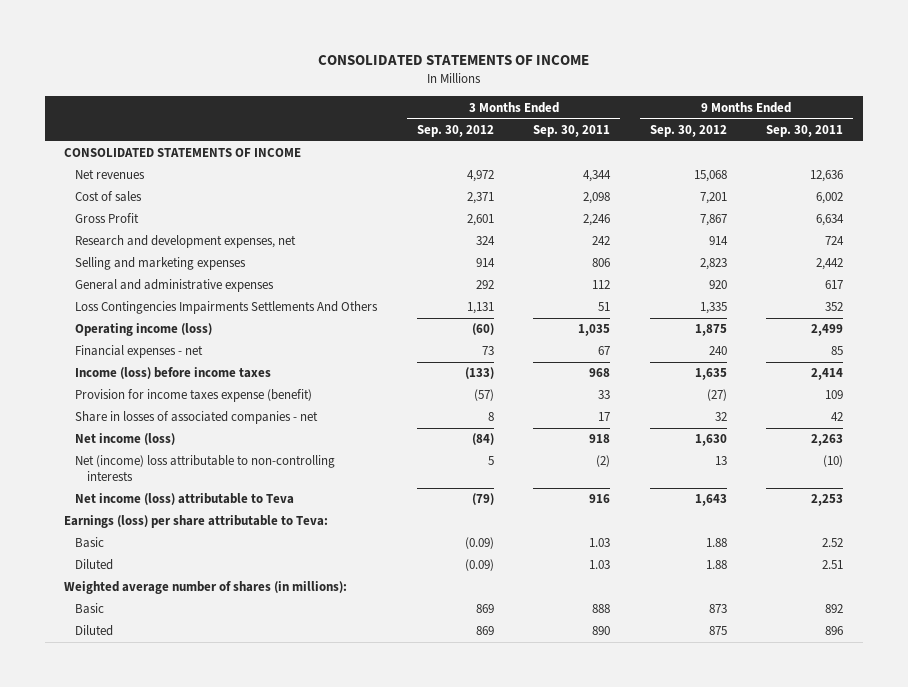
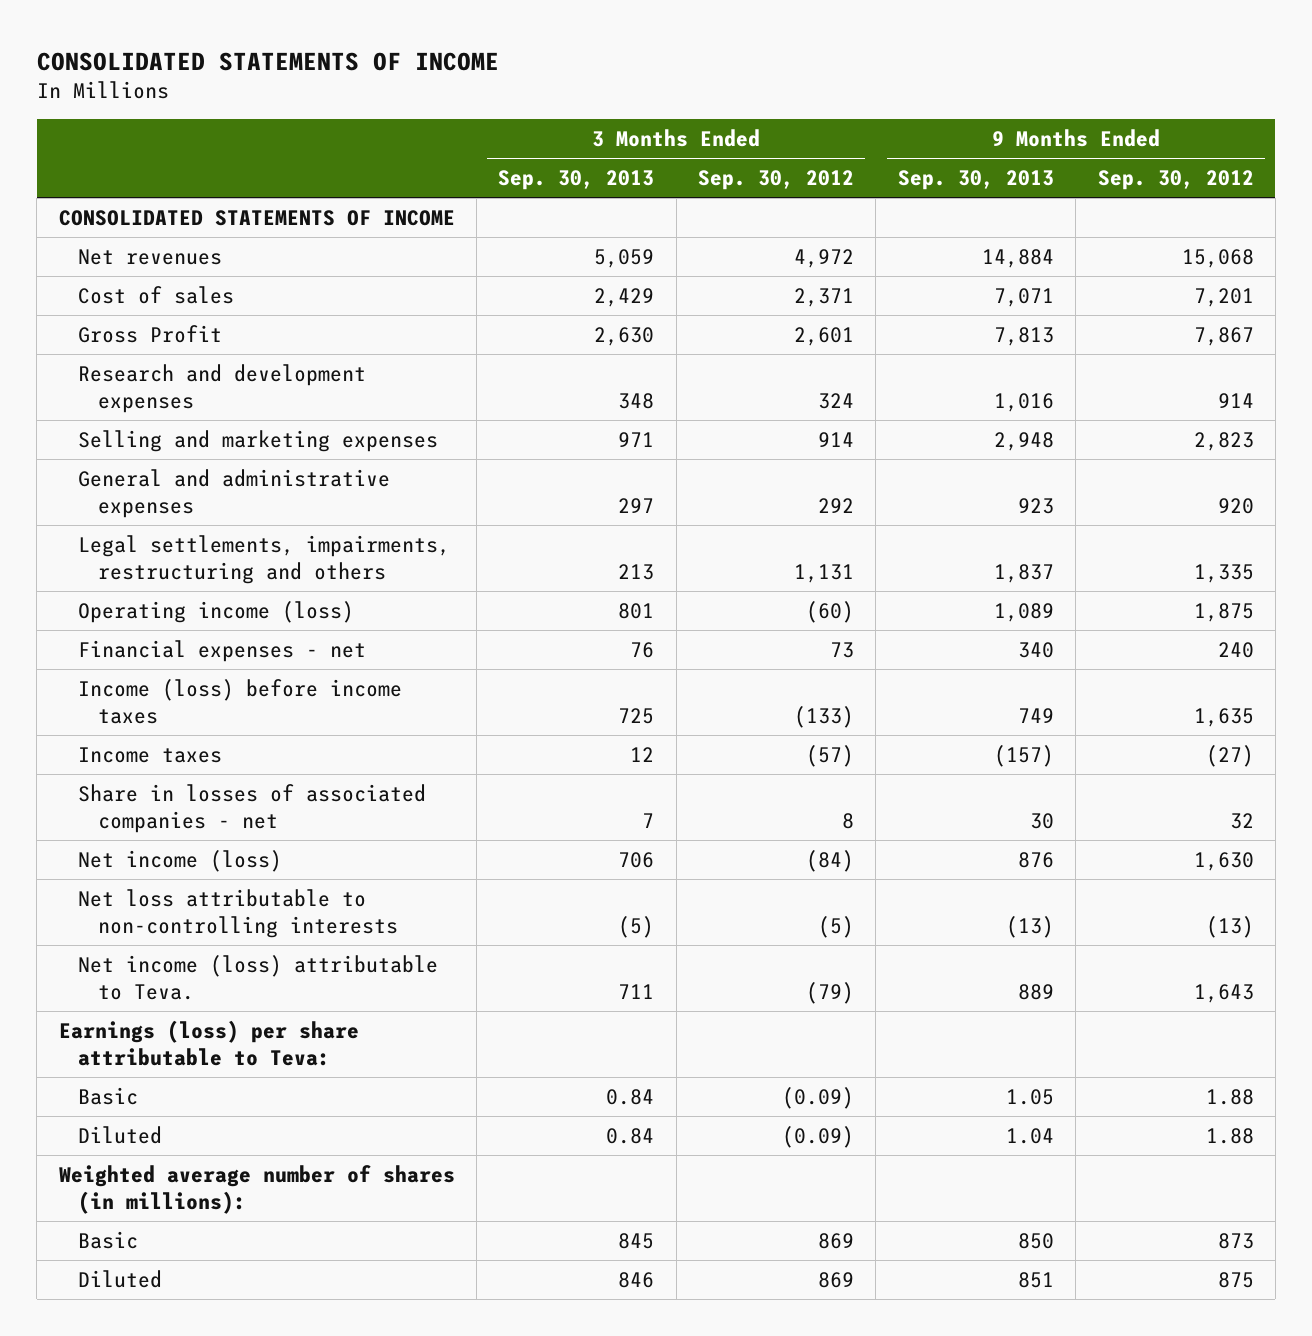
[533,124,611,137] Sep. 30, 2011 -> none
[766,124,844,137] Sep. 30, 2011 -> none
none -> [498,169,655,190] Sep. 30, 2013
none -> [897,169,1054,190] Sep. 30, 2013
[75,235,297,249] Research and development expenses, net -> [78,363,367,414] Research and development expenses
[75,301,379,315] Loss Contingencies Impairments Settlements And Others -> [78,534,451,585] Legal settlements, impairments, restructuring and others
[75,389,313,403] Provision for income taxes expense (benefit) -> [78,746,223,763] Income taxes
[75,455,336,482] Net (income) loss attributable to non-controlling interests -> [78,888,398,939] Net loss attributable to non-controlling interests
[487,456,494,466] 5 -> [818,916,855,939] (5)
[714,456,727,466] 13 -> [1205,916,1254,939] (13)
[75,493,295,506] Net income (loss) attributable to Teva -> [78,954,439,1001] Net income (loss) attributable to Teva.

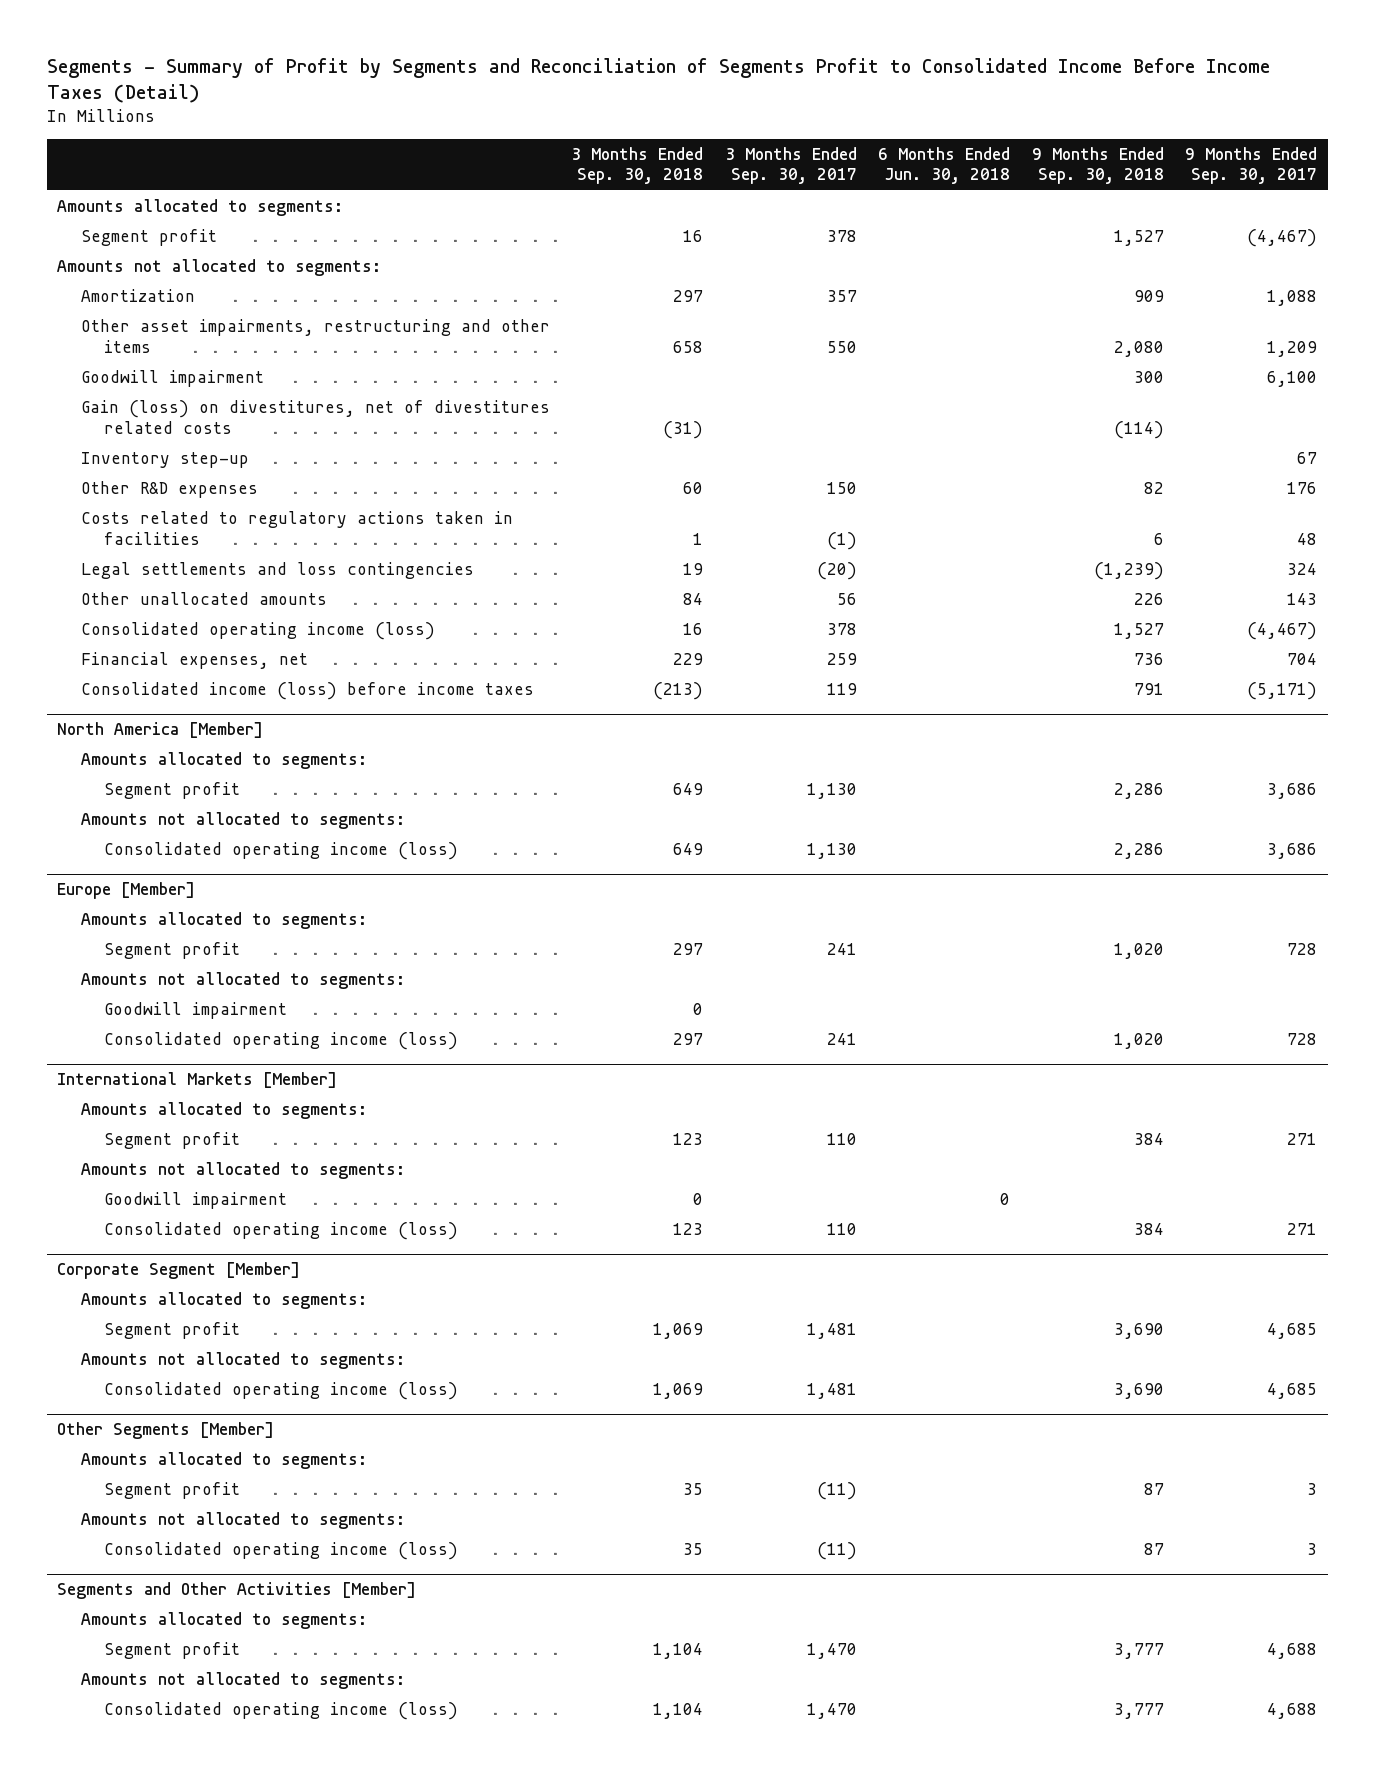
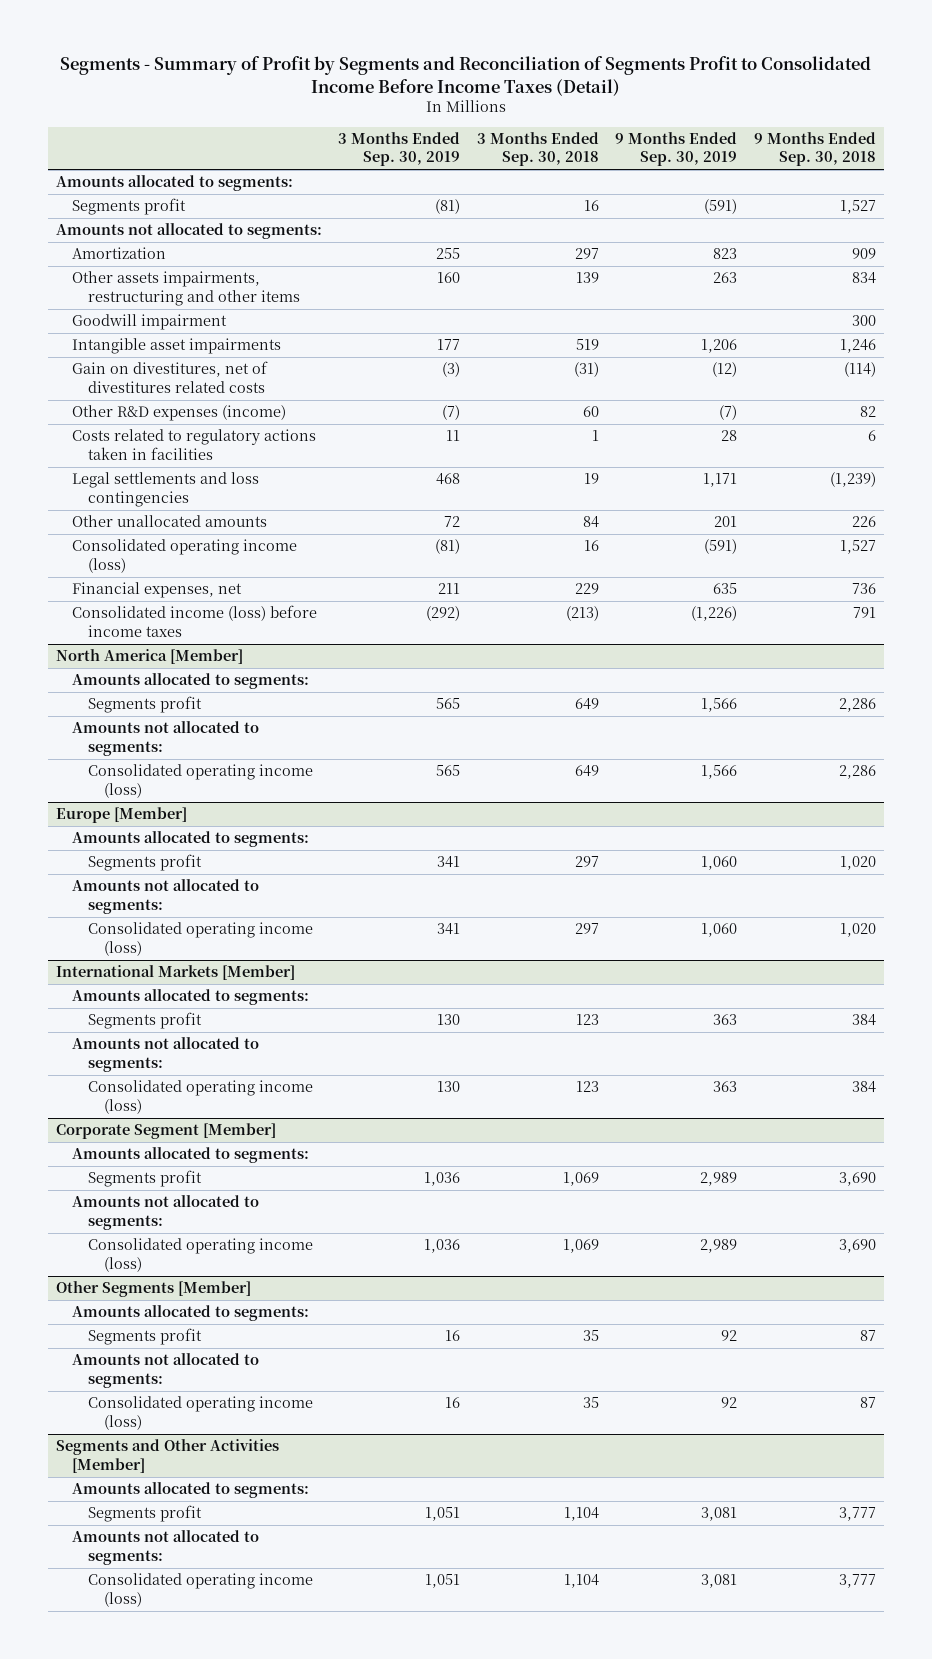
[724,146,857,185] 3 Months Ended Sep. 30, 2017 -> none
[878,146,1011,185] 6 Months Ended Jun. 30, 2018 -> none
[1185,146,1318,185] 9 Months Ended Sep. 30, 2017 -> none
none -> [338,132,461,167] 3 Months Ended Sep. 30, 2019
none -> [615,132,738,167] 9 Months Ended Sep. 30, 2019
[80,228,217,246] Segment profit -> [72,198,187,216] Segments profit
[80,318,550,353] Other asset impairments, restructuring and other items -> [72,271,301,306] Other assets impairments, restructuring and other items
[673,340,704,353] 658 -> [575,272,599,284] 139
[1113,340,1164,357] 2,080 -> [851,272,876,285] 834
[80,451,249,468] Inventory step-up -> none
none -> [72,338,282,355] Intangible asset impairments
[80,399,550,434] Gain (loss) on divestitures, net of divestitures related costs -> [72,361,269,393] Gain on divestitures, net of divestitures related costs
[80,480,258,498] Other R&D expenses -> [72,405,287,422] Other R&D expenses (income)
[103,781,240,799] Segment profit -> [88,696,203,714] Segments profit
[103,941,240,959] Segment profit -> [88,854,203,872] Segments profit
[103,1001,287,1019] Goodwill impairment -> none
[103,1131,240,1149] Segment profit -> [88,1012,203,1030] Segments profit
[103,1191,287,1209] Goodwill impairment -> none
[103,1321,240,1339] Segment profit -> [88,1170,203,1188] Segments profit
[103,1481,240,1499] Segment profit -> [88,1328,203,1346] Segments profit
[103,1641,240,1659] Segment profit -> [88,1505,203,1523] Segments profit

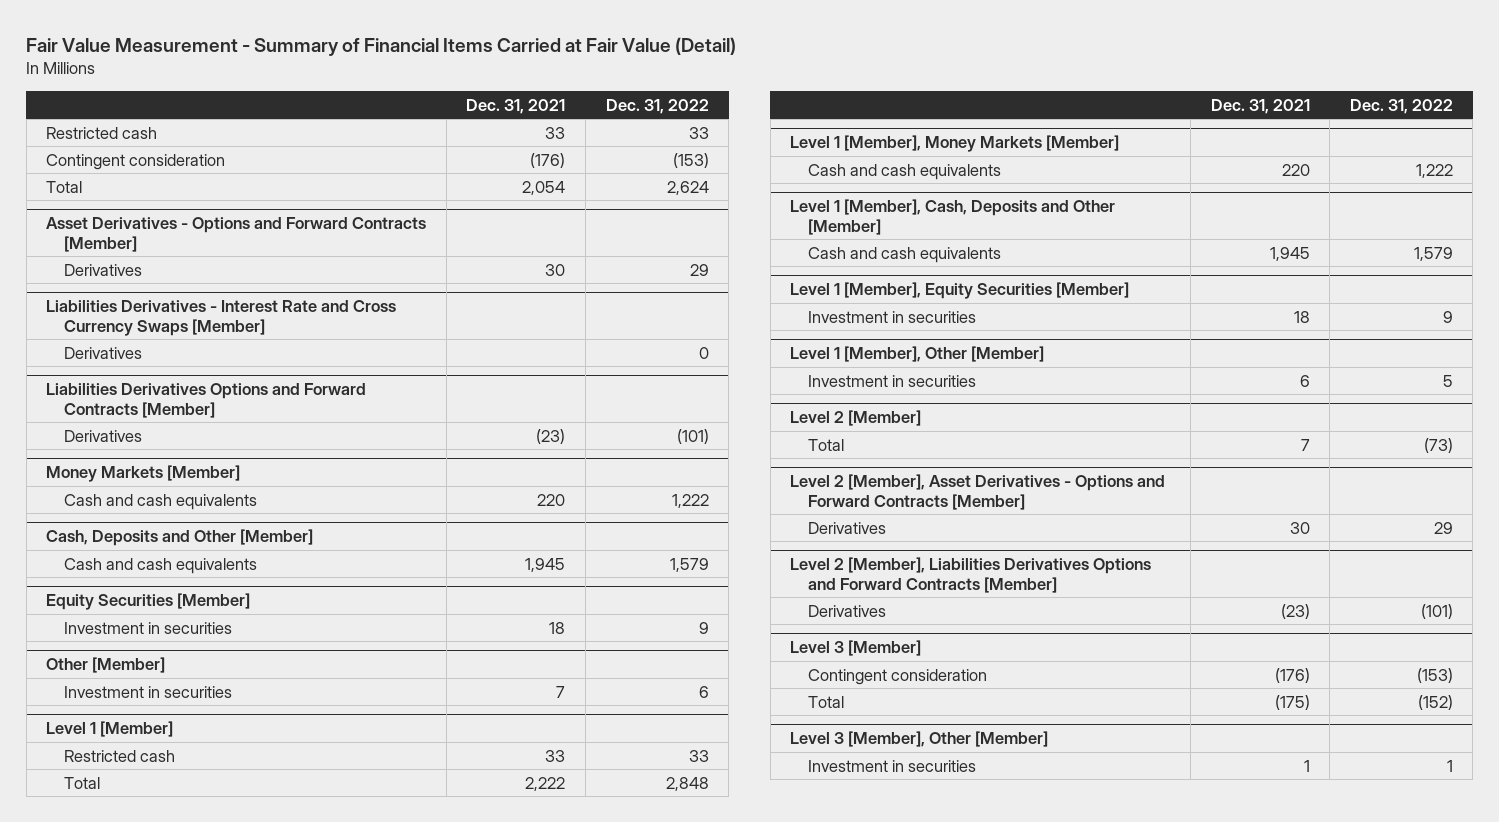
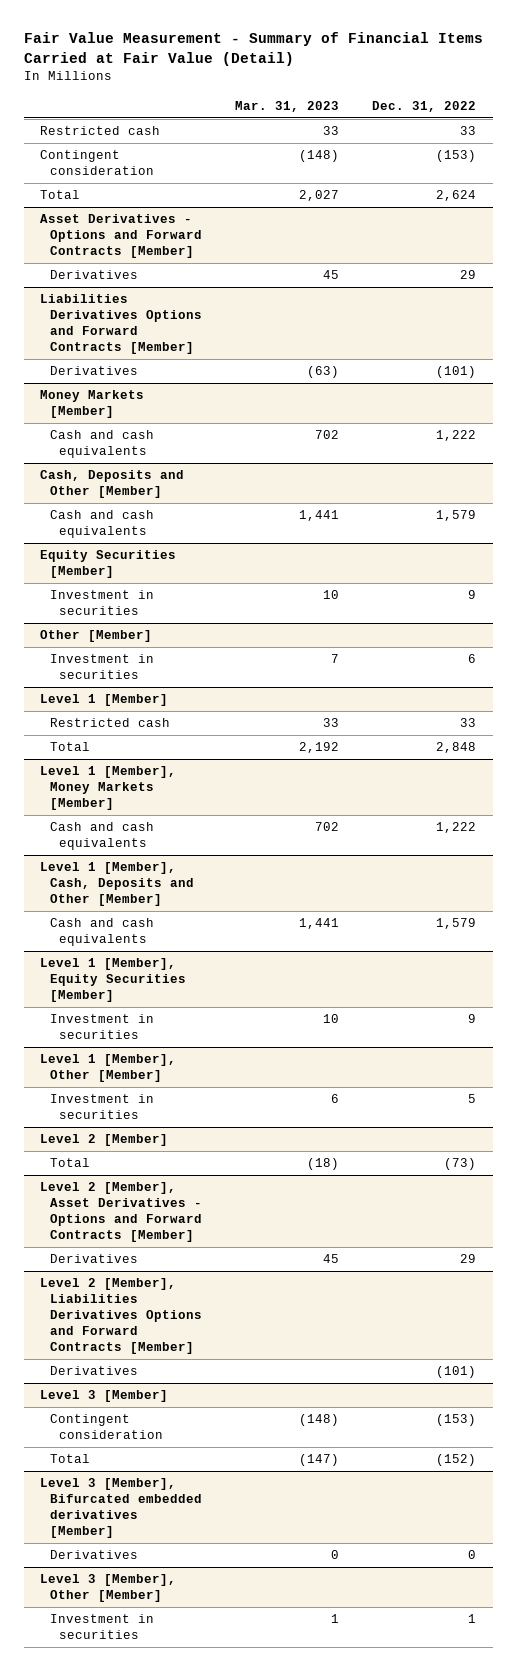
[466,98,566,114] Dec. 31, 2021 -> none
none -> [234,100,339,112] Mar. 31, 2023
[46,300,397,336] Liabilities Derivatives - Interest Rate and Cross Currency Swaps [Member] -> none
[64,346,143,359] Derivatives -> none
none -> [40,1478,202,1539] Level 3 [Member], Bifurcated embedded derivatives [Member]
none -> [49,1550,138,1560] Derivatives

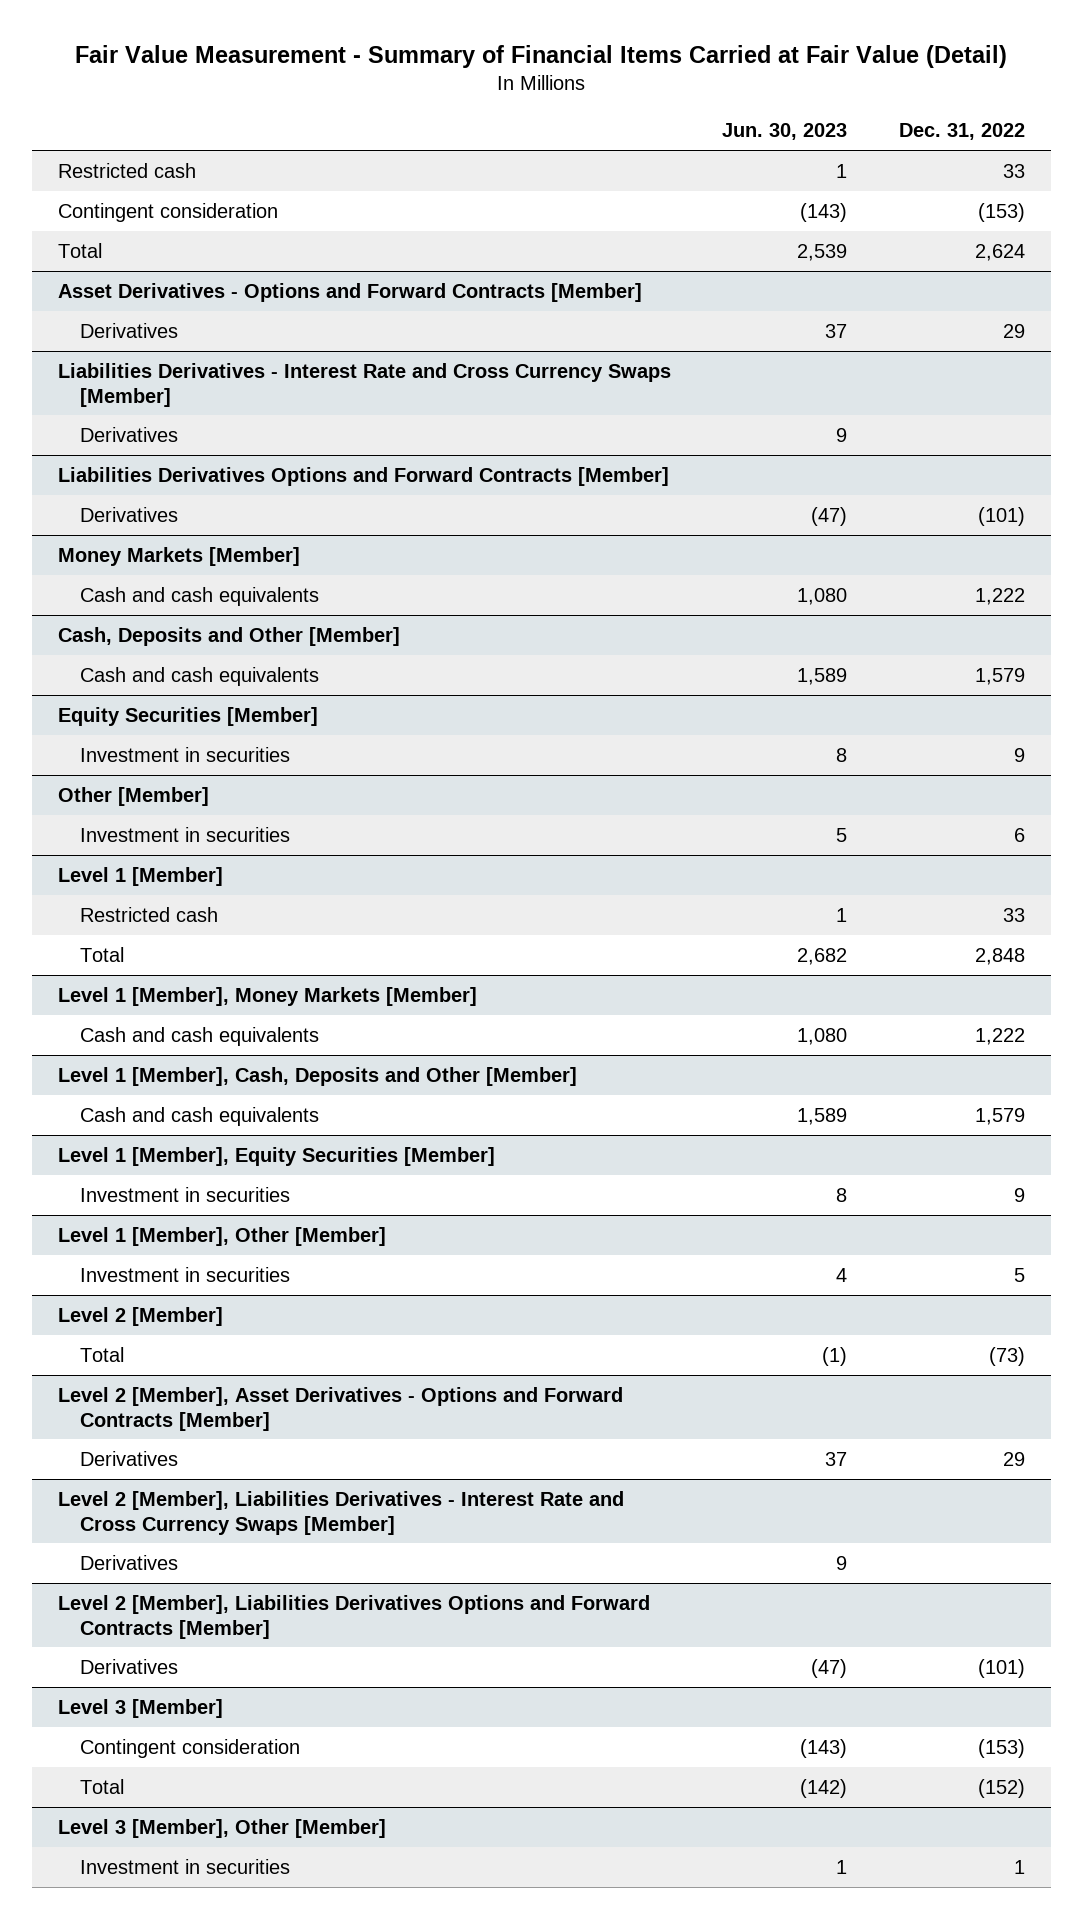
[234,100,339,112] Mar. 31, 2023 -> none
none -> [722,123,848,141] Jun. 30, 2023
none -> [57,362,671,407] Liabilities Derivatives - Interest Rate and Cross Currency Swaps [Member]
none -> [79,426,178,442] Derivatives
none -> [57,1490,624,1535] Level 2 [Member], Liabilities Derivatives - Interest Rate and Cross Currency Swaps [Member]
none -> [79,1554,178,1570] Derivatives
[40,1478,202,1539] Level 3 [Member], Bifurcated embedded derivatives [Member] -> none
[49,1550,138,1560] Derivatives -> none

